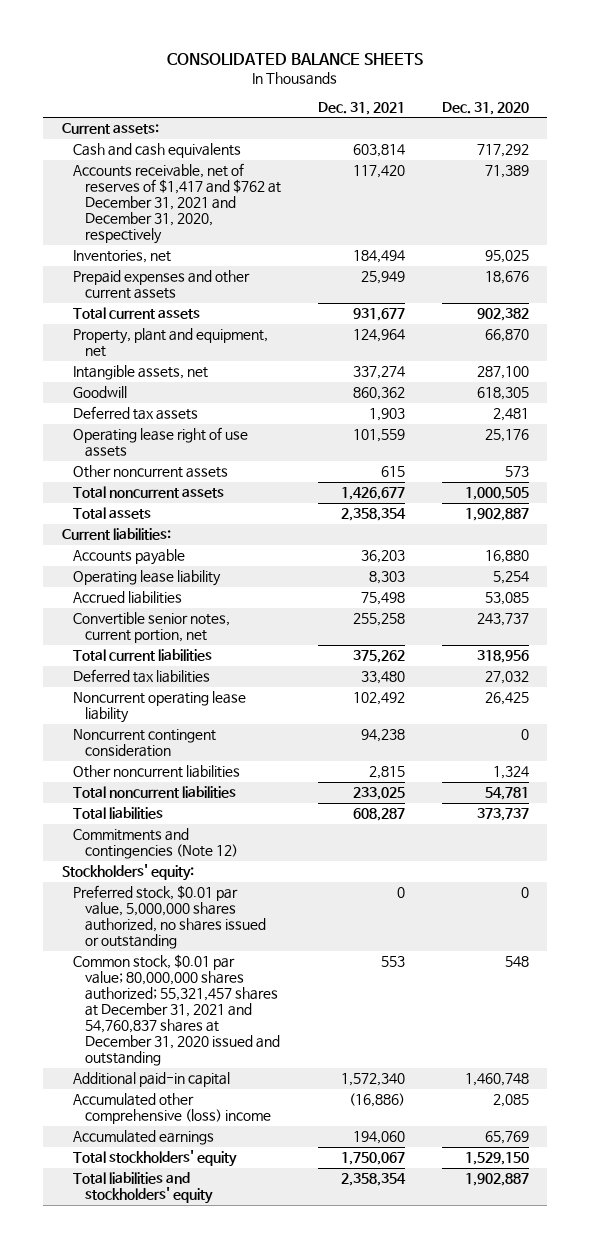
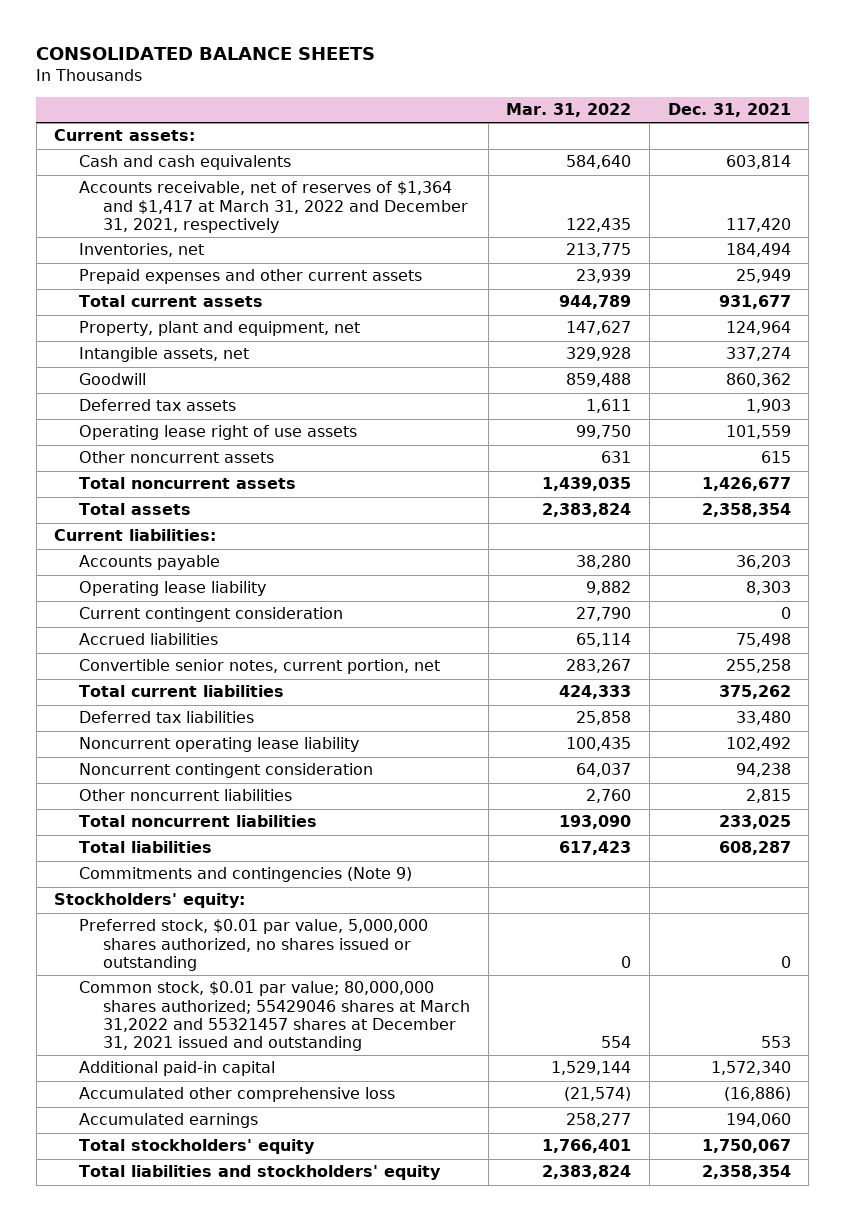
[441,101,529,115] Dec. 31, 2020 -> none
none -> [506,103,632,118] Mar. 31, 2022
[73,163,281,245] Accounts receivable, net of reserves of $1,417 and $762 at December 31, 2021 and December 31, 2020, respectively -> [78,181,469,234] Accounts receivable, net of reserves of $1,364 and $1,417 at March 31, 2022 and December 31, 2021, respectively
none -> [78,607,343,623] Current contingent consideration
[73,828,238,860] Commitments and contingencies (Note 12) -> [78,867,412,883] Commitments and contingencies (Note 9)
[73,954,280,1067] Common stock, $0.01 par value; 80,000,000 shares authorized; 55,321,457 shares at December 31, 2021 and 54,760,837 shares at December 31, 2020 issued and outstanding -> [78,981,471,1052] Common stock, $0.01 par value; 80,000,000 shares authorized; 55429046 shares at March 31,2022 and 55321457 shares at December 31, 2021 issued and outstanding
[73,1093,271,1125] Accumulated other comprehensive (loss) income -> [78,1087,395,1103] Accumulated other comprehensive loss

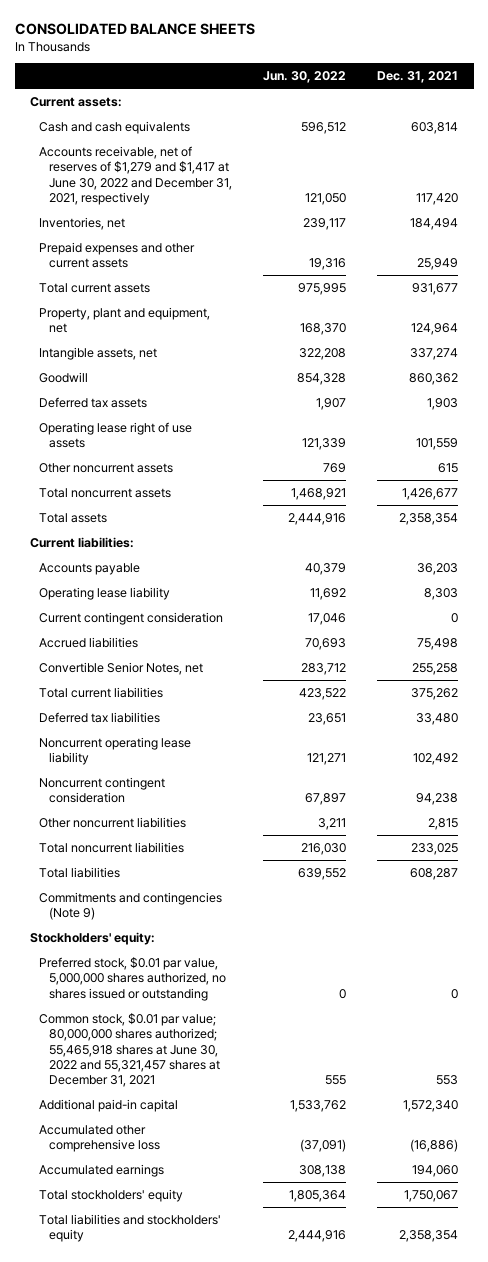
[506,103,632,118] Mar. 31, 2022 -> none
none -> [262,71,346,84] Jun. 30, 2022
[78,181,469,234] Accounts receivable, net of reserves of $1,364 and $1,417 at March 31, 2022 and December 31, 2021, respectively -> [39,145,232,205] Accounts receivable, net of reserves of $1,279 and $1,417 at June 30, 2022 and December 31, 2021, respectively
[78,659,440,675] Convertible senior notes, current portion, net -> [39,661,204,675] Convertible Senior Notes, net
[78,981,471,1052] Common stock, $0.01 par value; 80,000,000 shares authorized; 55429046 shares at March 31,2022 and 55321457 shares at December 31, 2021 issued and outstanding -> [39,1012,220,1088] Common stock, $0.01 par value; 80,000,000 shares authorized; 55,465,918 shares at June 30, 2022 and 55,321,457 shares at December 31, 2021

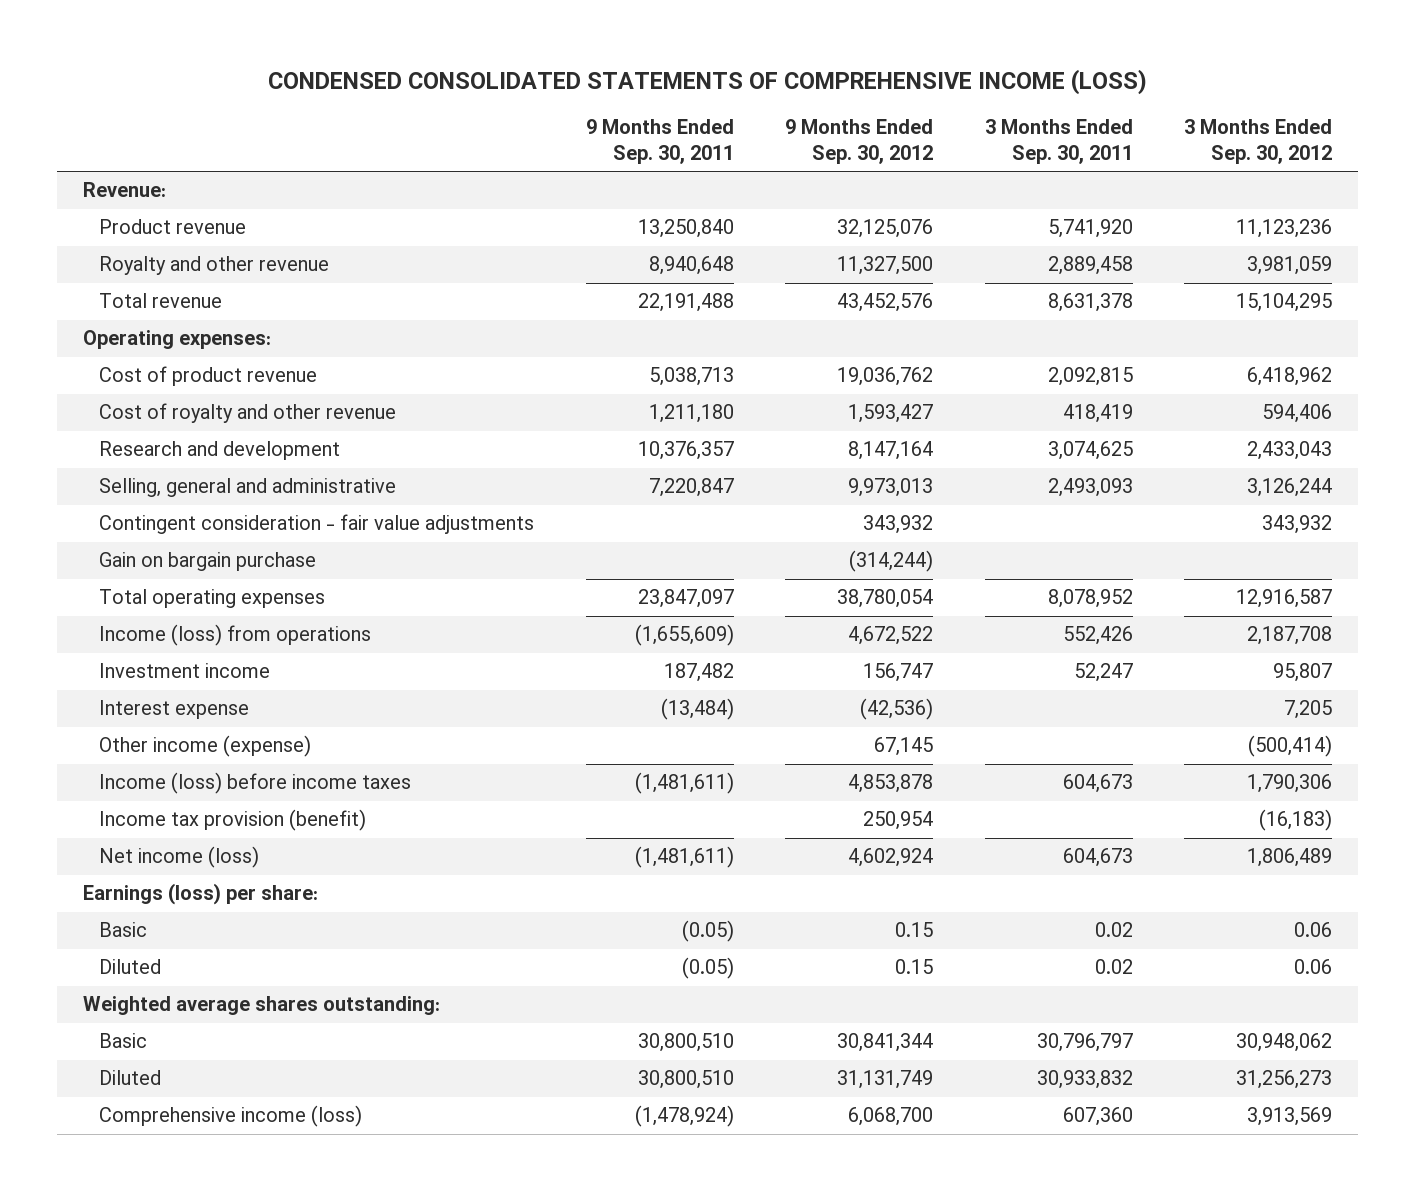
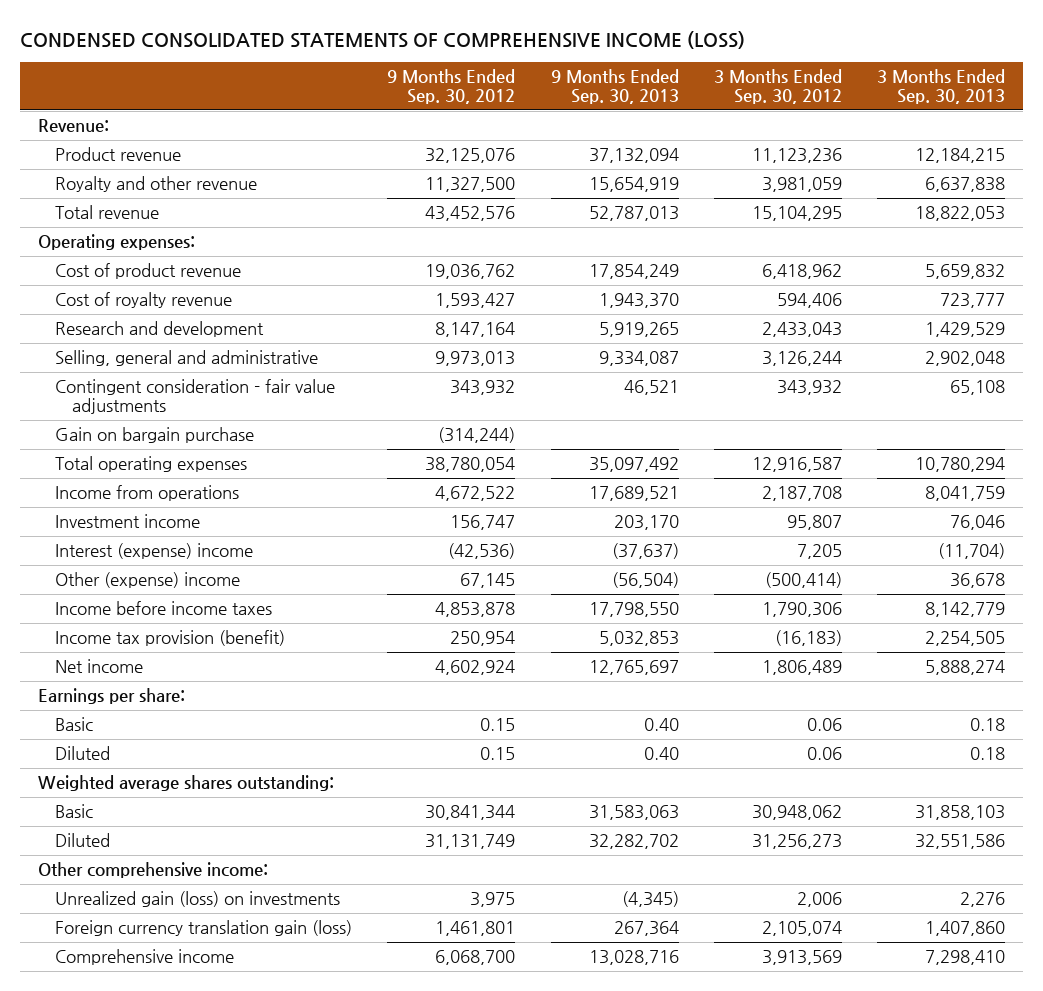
[585,119,734,165] 9 Months Ended Sep. 30, 2011 -> none
[984,119,1133,165] 3 Months Ended Sep. 30, 2011 -> none
none -> [550,69,679,104] 9 Months Ended Sep. 30, 2013
none -> [877,69,1006,104] 3 Months Ended Sep. 30, 2013
[99,403,397,424] Cost of royalty and other revenue -> [54,291,232,308] Cost of royalty revenue
[99,624,372,647] Income (loss) from operations -> [54,484,239,501] Income from operations
[99,700,250,720] Interest expense -> [54,542,253,559] Interest (expense) income
[99,735,312,758] Other income (expense) -> [54,571,240,588] Other (expense) income
[99,772,412,795] Income (loss) before income taxes -> [54,600,272,615] Income before income taxes
[99,846,260,869] Net income (loss) -> [54,658,143,673] Net income
[82,883,318,906] Earnings (loss) per share: -> [38,687,186,704] Earnings per share:
none -> [38,861,269,878] Other comprehensive income:
none -> [54,890,340,907] Unrealized gain (loss) on investments
none -> [54,919,352,936] Foreign currency translation gain (loss)
[99,1105,363,1128] Comprehensive income (loss) -> [54,948,234,965] Comprehensive income

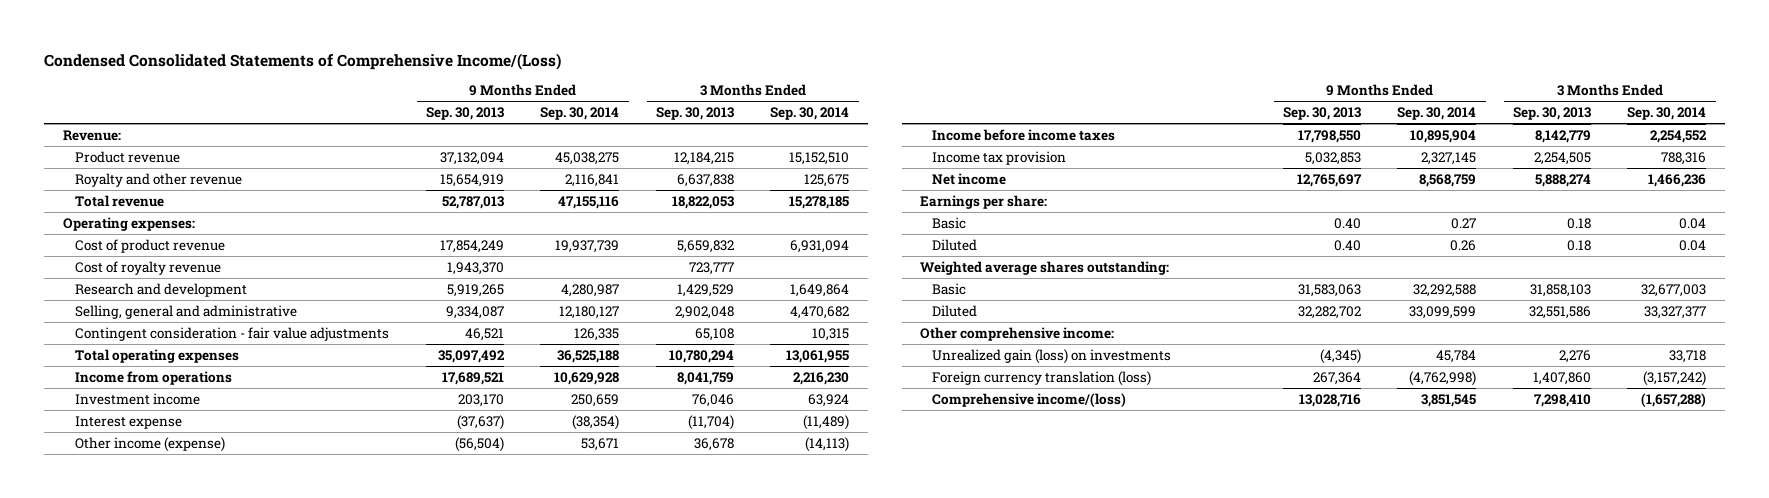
[20,30,746,49] CONDENSED CONSOLIDATED STATEMENTS OF COMPREHENSIVE INCOME (LOSS) -> [44,52,562,70] Condensed Consolidated Statements of Comprehensive Income/(Loss)
[387,69,516,104] 9 Months Ended Sep. 30, 2012 -> none
[713,69,842,104] 3 Months Ended Sep. 30, 2012 -> none
none -> [540,107,620,121] Sep. 30, 2014
none -> [770,107,850,121] Sep. 30, 2014
[54,426,254,443] Gain on bargain purchase -> none
[54,542,253,559] Interest (expense) income -> [75,415,183,429] Interest expense
[54,571,240,588] Other (expense) income -> [75,436,226,452] Other income (expense)
[54,629,285,646] Income tax provision (benefit) -> [932,150,1067,165] Income tax provision
[54,919,352,936] Foreign currency translation gain (loss) -> [932,370,1152,386] Foreign currency translation (loss)
[54,948,234,965] Comprehensive income -> [932,392,1127,407] Comprehensive income/(loss)

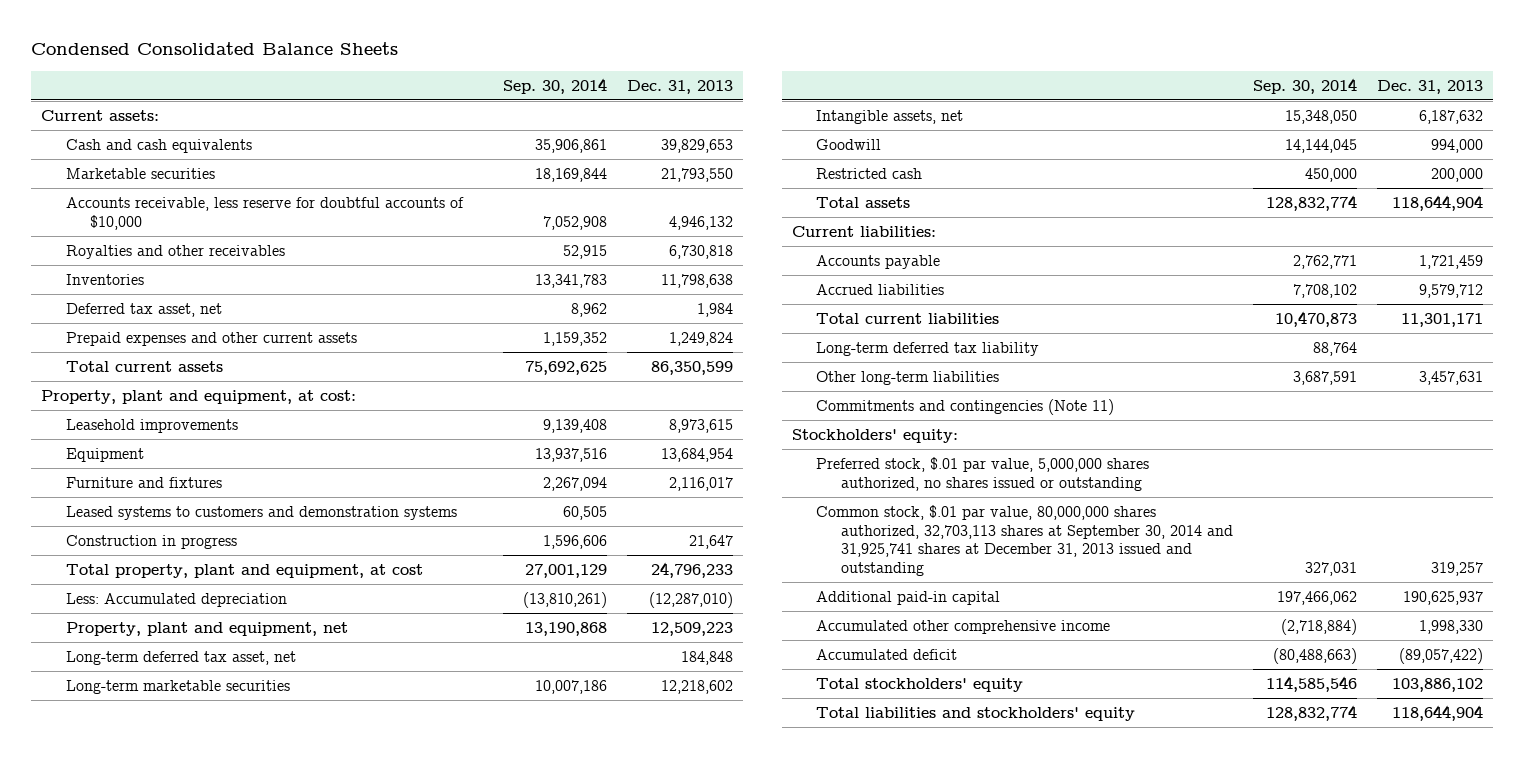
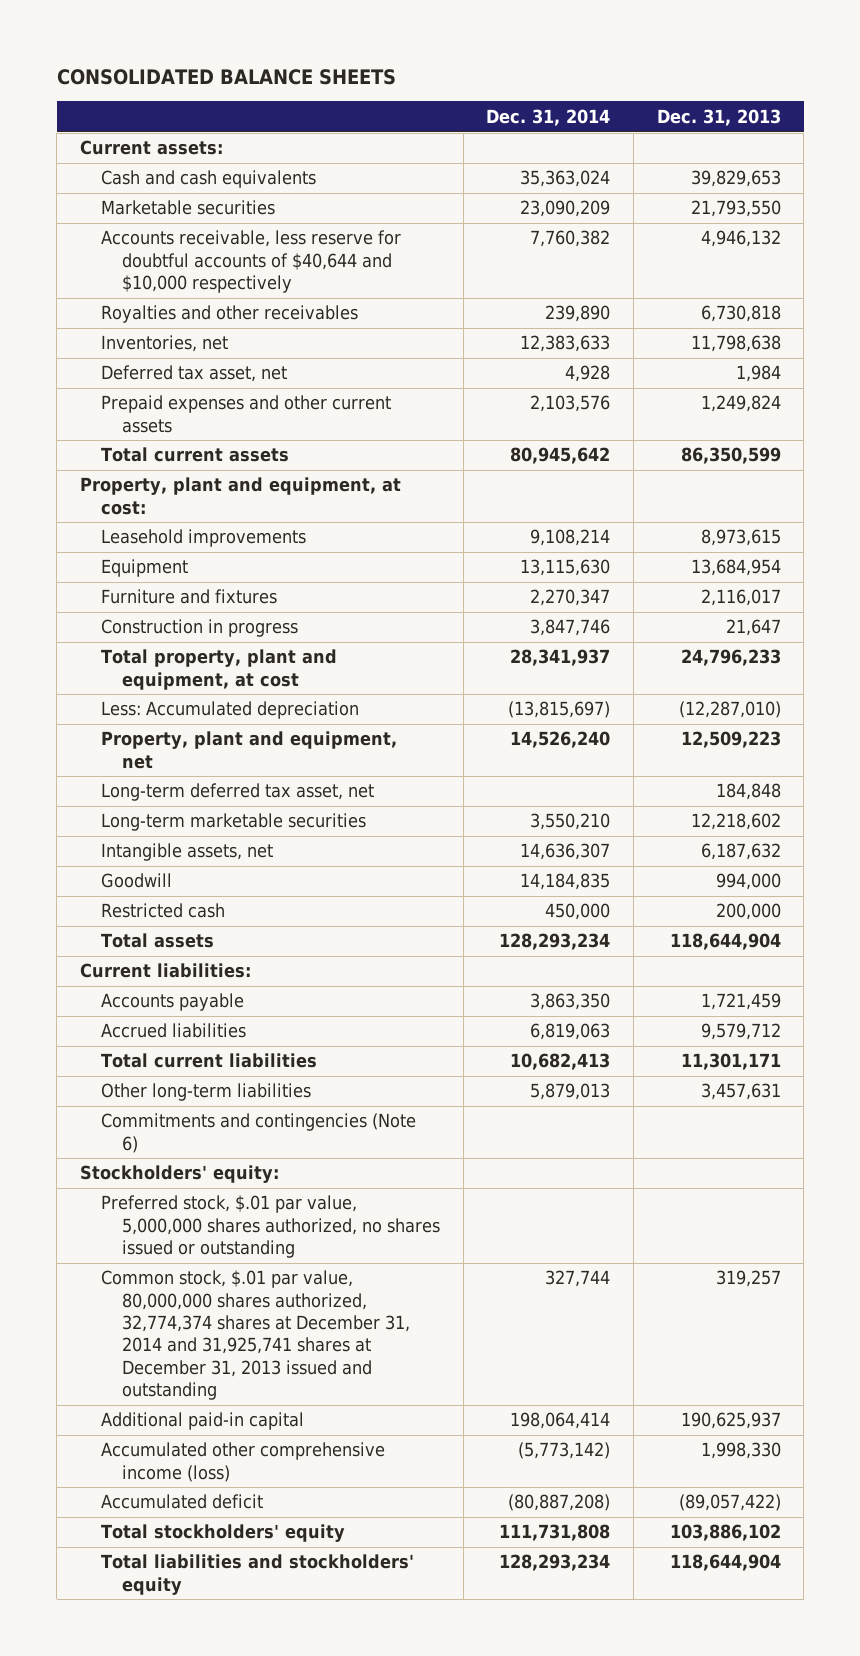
[31,42,399,56] Condensed Consolidated Balance Sheets -> [56,68,396,85] CONSOLIDATED BALANCE SHEETS
[502,77,607,94] Sep. 30, 2014 -> none
none -> [486,108,611,126] Dec. 31, 2014
[65,196,464,230] Accounts receivable, less reserve for doubtful accounts of $10,000 -> [101,230,402,294] Accounts receivable, less reserve for doubtful accounts of $40,644 and $10,000 respectively
[65,273,144,285] Inventories -> [101,335,229,353] Inventories, net
[65,505,457,520] Leased systems to customers and demonstration systems -> none
[816,341,1040,356] Long-term deferred tax liability -> none
[816,398,1115,415] Commitments and contingencies (Note 11) -> [101,1113,417,1153] Commitments and contingencies (Note 6)
[816,504,1233,576] Common stock, $.01 par value, 80,000,000 shares authorized, 32,703,113 shares at September 30, 2014 and 31,925,741 shares at December 31, 2013 issued and outstanding -> [101,1270,411,1401] Common stock, $.01 par value, 80,000,000 shares authorized, 32,774,374 shares at December 31, 2014 and 31,925,741 shares at December 31, 2013 issued and outstanding
[816,619,1111,634] Accumulated other comprehensive income -> [101,1442,386,1482] Accumulated other comprehensive income (loss)

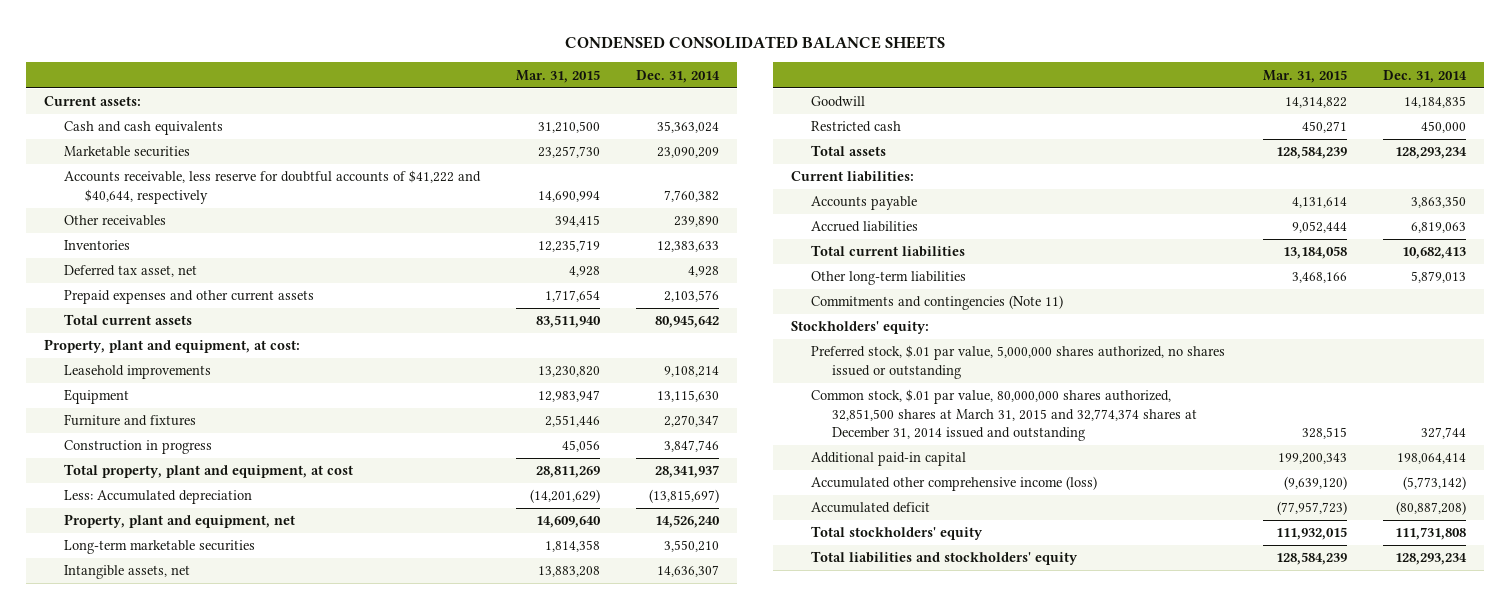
[56,68,396,85] CONSOLIDATED BALANCE SHEETS -> [564,35,945,49] CONDENSED CONSOLIDATED BALANCE SHEETS
[656,108,781,126] Dec. 31, 2013 -> none
none -> [516,69,601,83] Mar. 31, 2015
[101,230,402,294] Accounts receivable, less reserve for doubtful accounts of $40,644 and $10,000 respectively -> [64,170,482,204] Accounts receivable, less reserve for doubtful accounts of $41,222 and $40,644, respectively
[101,305,359,324] Royalties and other receivables -> [64,215,167,227] Other receivables
[101,335,229,353] Inventories, net -> [64,240,131,251] Inventories
[101,783,375,802] Long-term deferred tax asset, net -> none
[101,1113,417,1153] Commitments and contingencies (Note 6) -> [811,295,1064,311] Commitments and contingencies (Note 11)
[101,1270,411,1401] Common stock, $.01 par value, 80,000,000 shares authorized, 32,774,374 shares at December 31, 2014 and 31,925,741 shares at December 31, 2013 issued and outstanding -> [811,389,1198,442] Common stock, $.01 par value, 80,000,000 shares authorized, 32,851,500 shares at March 31, 2015 and 32,774,374 shares at December 31, 2014 issued and outstanding

